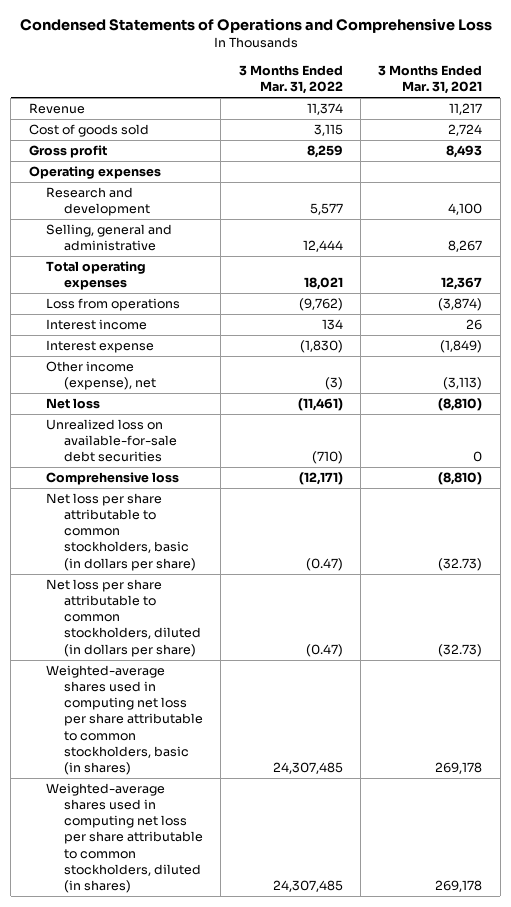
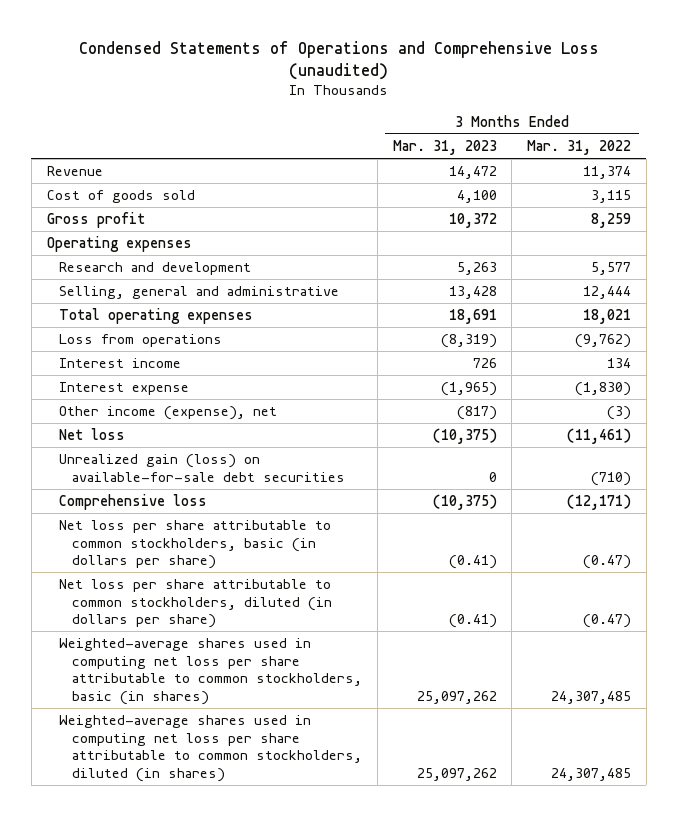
[19,18,492,34] Condensed Statements of Operations and Comprehensive Loss -> [78,40,599,80] Condensed Statements of Operations and Comprehensive Loss (unaudited)
[378,65,483,95] 3 Months Ended Mar. 31, 2021 -> none
none -> [392,139,497,155] Mar. 31, 2023
[46,419,177,463] Unrealized loss on available-for-sale debt securities -> [59,454,346,482] Unrealized gain (loss) on available-for-sale debt securities

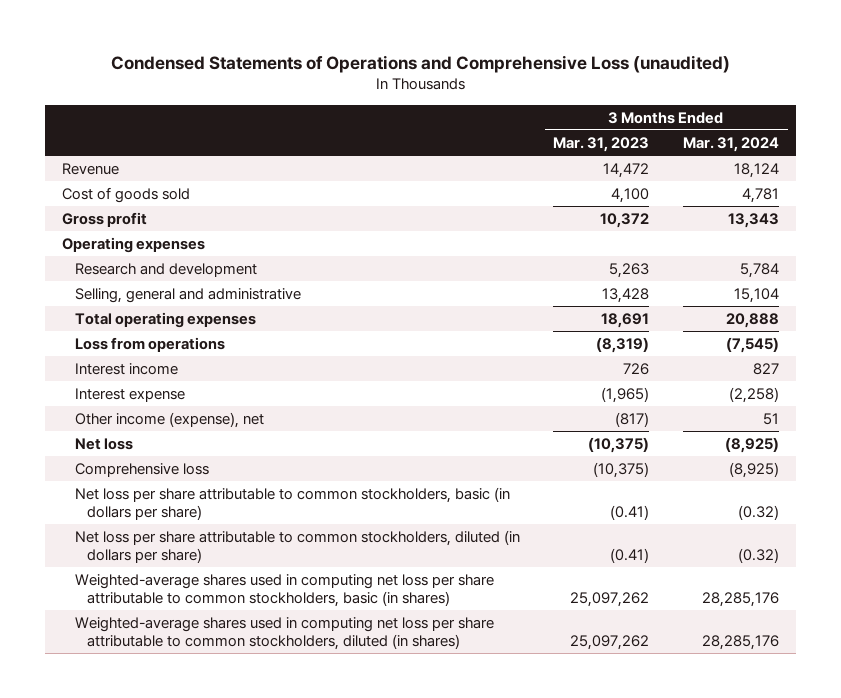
[527,139,632,155] Mar. 31, 2022 -> none
none -> [683,136,780,152] Mar. 31, 2024
[59,454,346,482] Unrealized gain (loss) on available-for-sale debt securities -> none

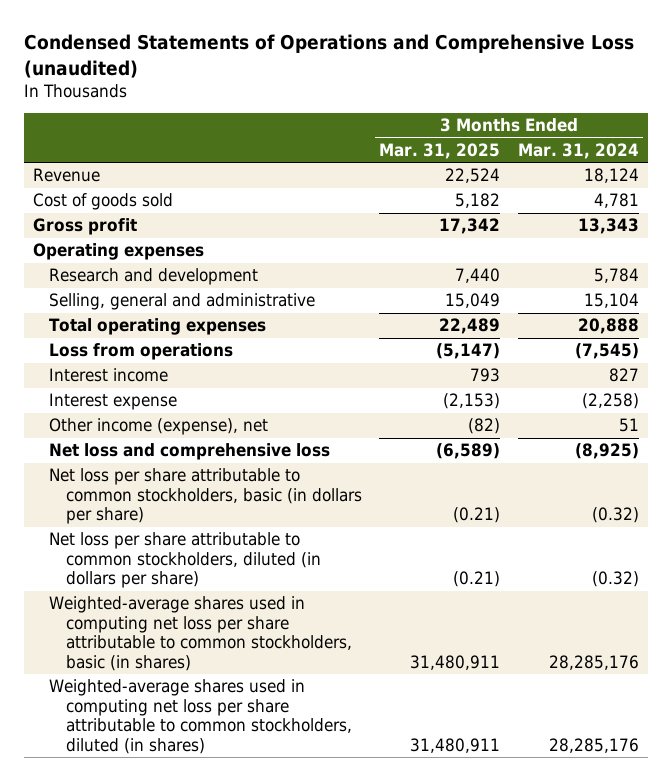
[553,136,650,152] Mar. 31, 2023 -> none
none -> [379,143,501,160] Mar. 31, 2025
[74,463,209,478] Comprehensive loss -> none
[74,438,133,451] Net loss -> [49,443,331,461] Net loss and comprehensive loss

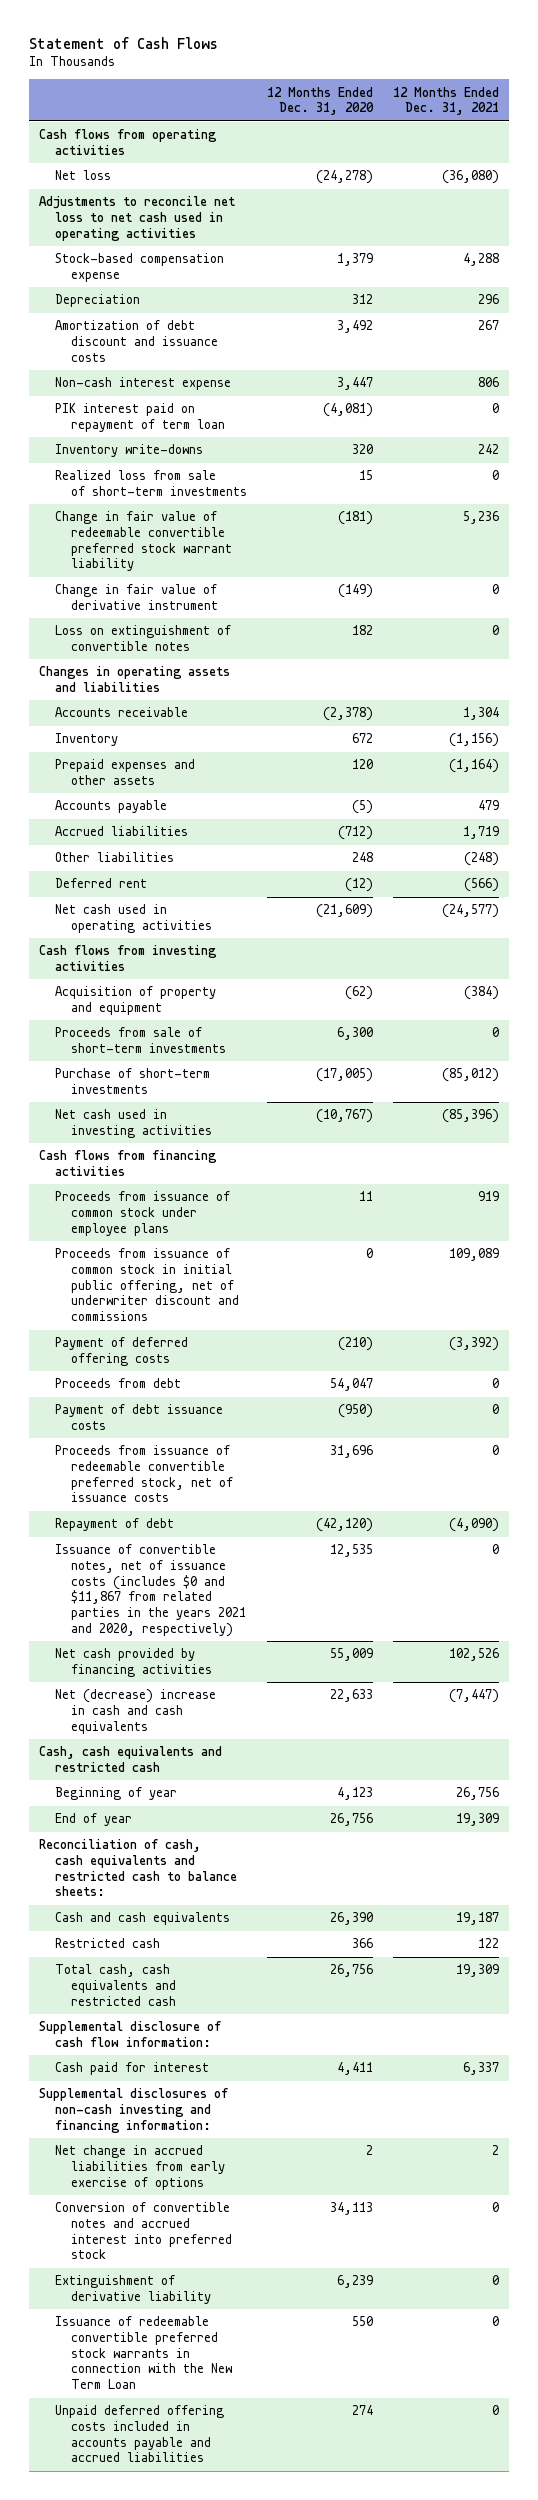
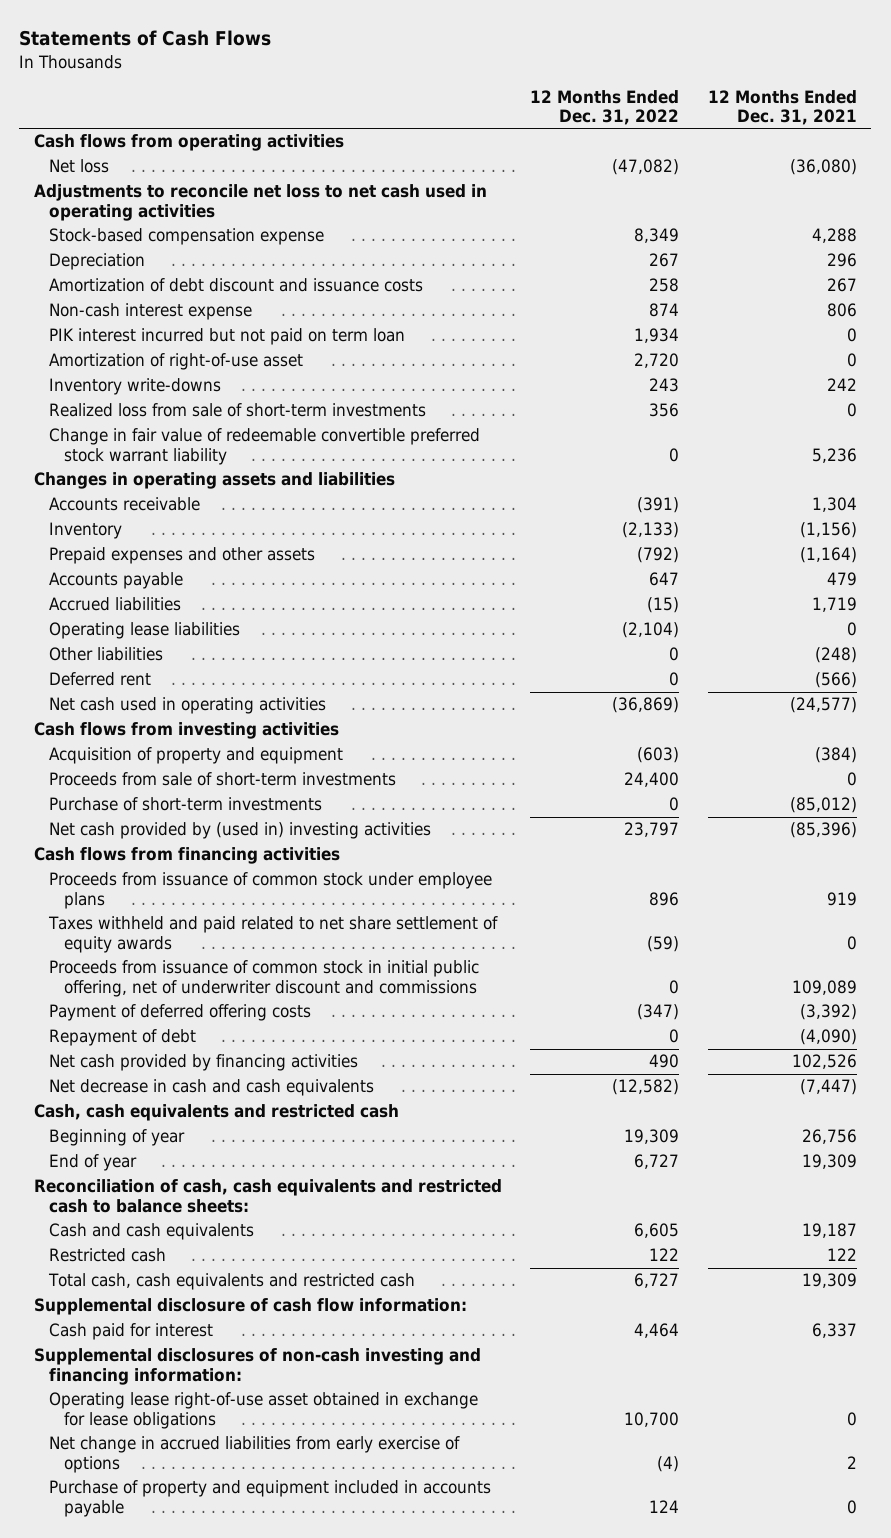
[28,36,218,49] Statement of Cash Flows -> [19,30,272,47] Statements of Cash Flows
[267,86,375,116] 12 Months Ended Dec. 31, 2020 -> none
none -> [530,89,680,125] 12 Months Ended Dec. 31, 2022
[54,403,226,432] PIK interest paid on repayment of term loan -> [48,328,405,346] PIK interest incurred but not paid on term loan
none -> [48,353,303,371] Amortization of right-of-use asset
[54,584,219,610] Change in fair value of derivative instrument -> none
[54,625,231,651] Loss on extinguishment of convertible notes -> none
none -> [48,622,240,640] Operating lease liabilities
[54,1109,213,1138] Net cash used in investing activities -> [48,822,431,840] Net cash provided by (used in) investing activities
none -> [47,916,498,953] Taxes withheld and paid related to net share settlement of equity awards
[54,1378,181,1389] Proceeds from debt -> none
[54,1404,223,1430] Payment of debt issuance costs -> none
[54,1445,234,1503] Proceeds from issuance of redeemable convertible preferred stock, net of issuance costs -> none
[54,1544,247,1637] Issuance of convertible notes, net of issuance costs (includes $0 and $11,867 from related parties in the years 2021 and 2020, respectively) -> none
[54,1689,216,1734] Net (decrease) increase in cash and cash equivalents -> [48,1079,374,1097] Net decrease in cash and cash equivalents
none -> [48,1392,478,1429] Operating lease right-of-use asset obtained in exchange for lease obligations
[54,2202,233,2260] Conversion of convertible notes and accrued interest into preferred stock -> none
[54,2275,212,2304] Extinguishment of derivative liability -> none
[54,2316,233,2390] Issuance of redeemable convertible preferred stock warrants in connection with the New Term Loan -> none
[54,2405,224,2463] Unpaid deferred offering costs included in accounts payable and accrued liabilities -> none
none -> [48,1480,491,1517] Purchase of property and equipment included in accounts payable

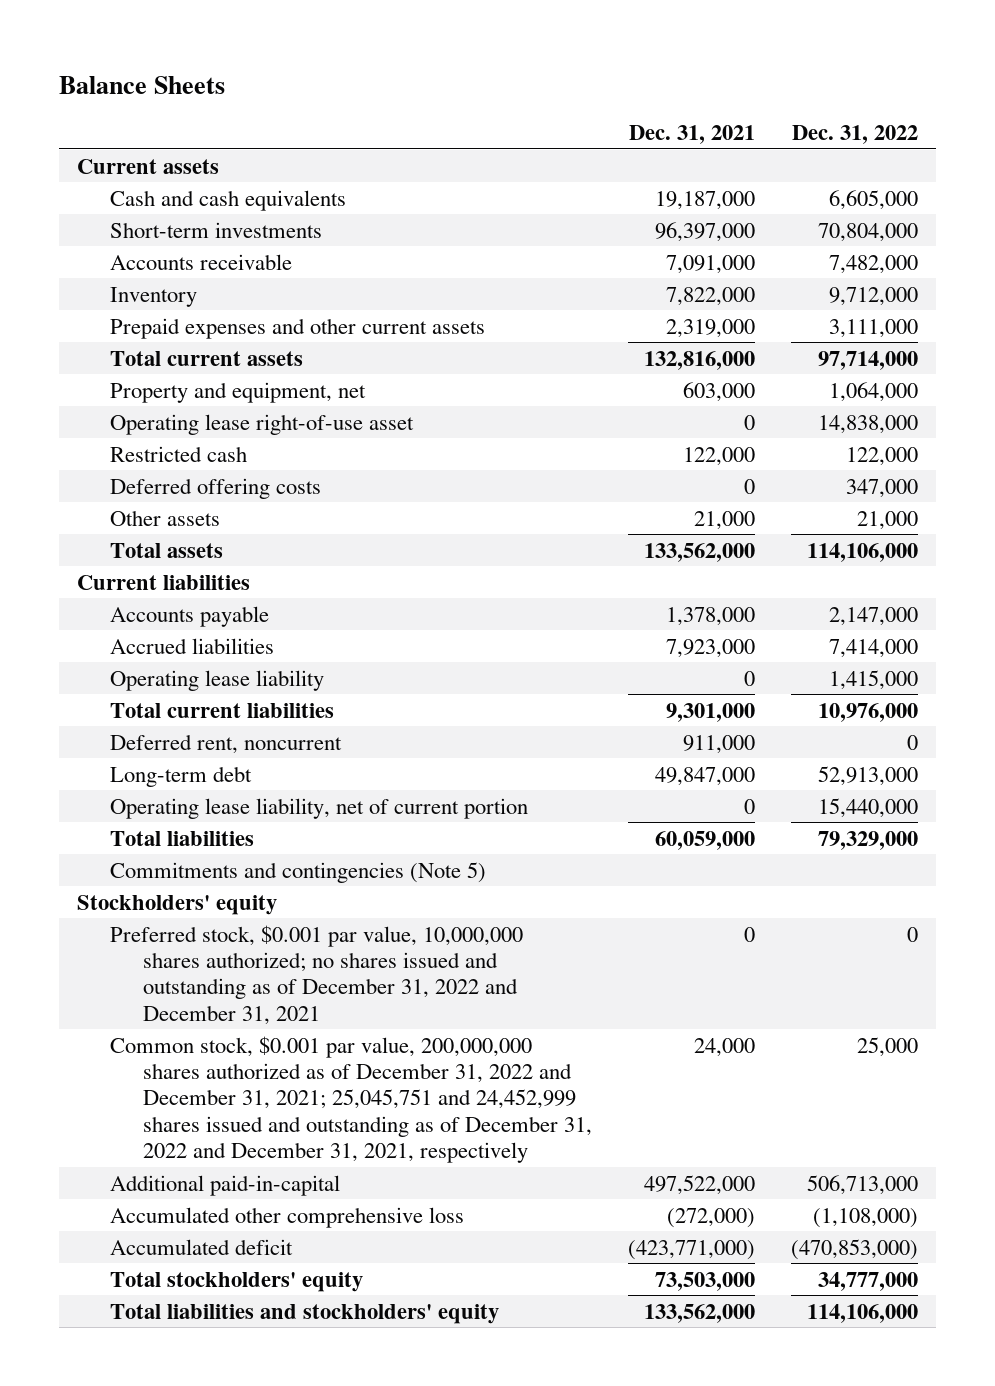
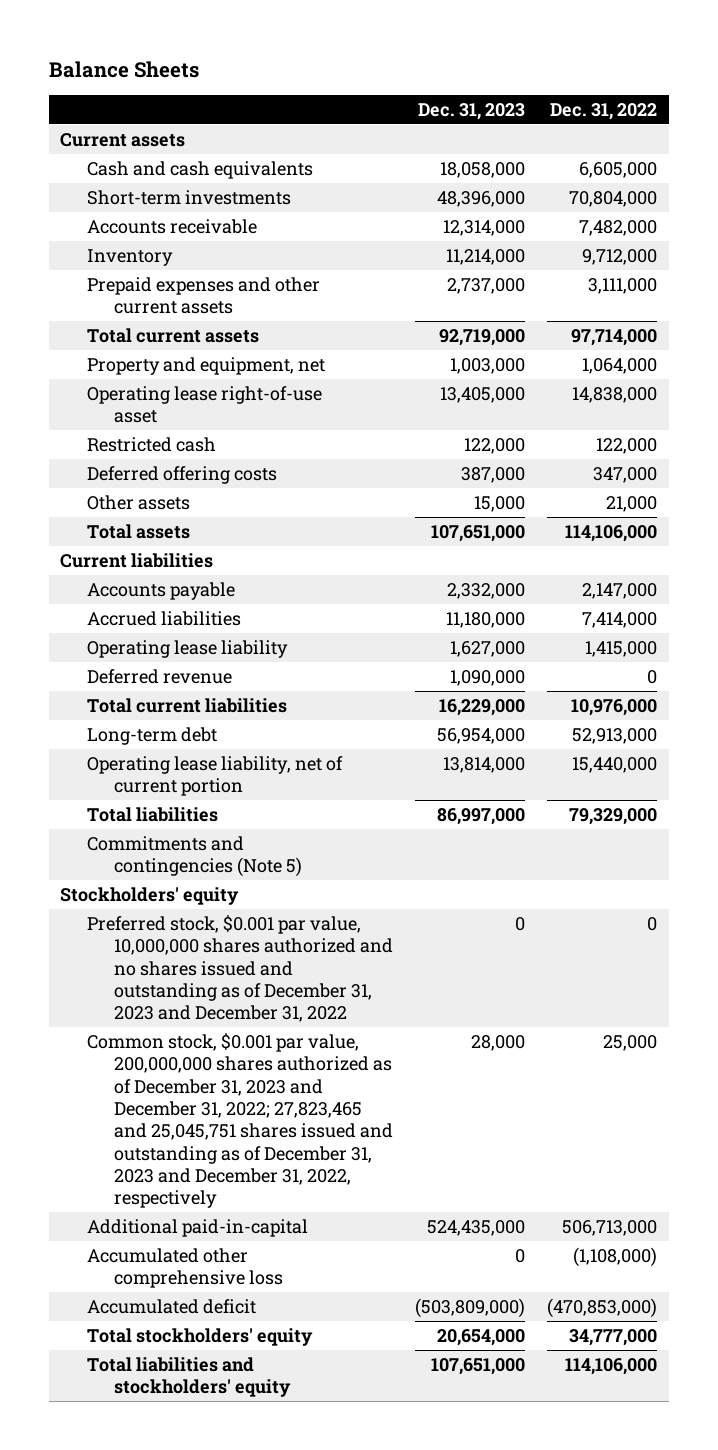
[628,124,755,144] Dec. 31, 2021 -> none
none -> [418,102,526,120] Dec. 31, 2023
none -> [87,668,233,684] Deferred revenue
[109,733,342,754] Deferred rent, noncurrent -> none
[109,924,523,1025] Preferred stock, $0.001 par value, 10,000,000 shares authorized; no shares issued and outstanding as of December 31, 2022 and December 31, 2021 -> [87,914,393,1023] Preferred stock, $0.001 par value, 10,000,000 shares authorized and no shares issued and outstanding as of December 31, 2023 and December 31, 2022
[109,1035,592,1163] Common stock, $0.001 par value, 200,000,000 shares authorized as of December 31, 2022 and December 31, 2021; 25,045,751 and 24,452,999 shares issued and outstanding as of December 31, 2022 and December 31, 2021, respectively -> [87,1032,393,1209] Common stock, $0.001 par value, 200,000,000 shares authorized as of December 31, 2023 and December 31, 2022; 27,823,465 and 25,045,751 shares issued and outstanding as of December 31, 2023 and December 31, 2022, respectively

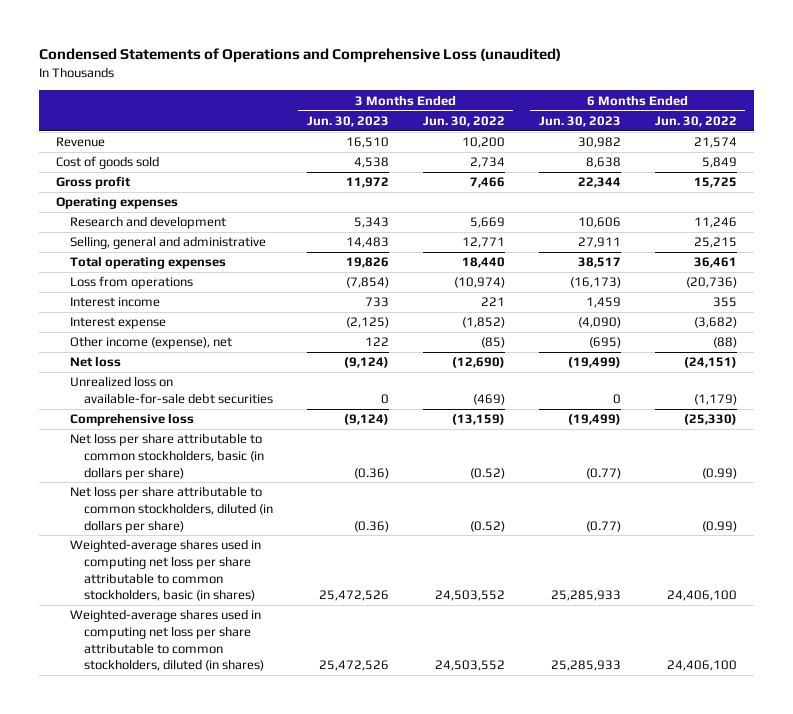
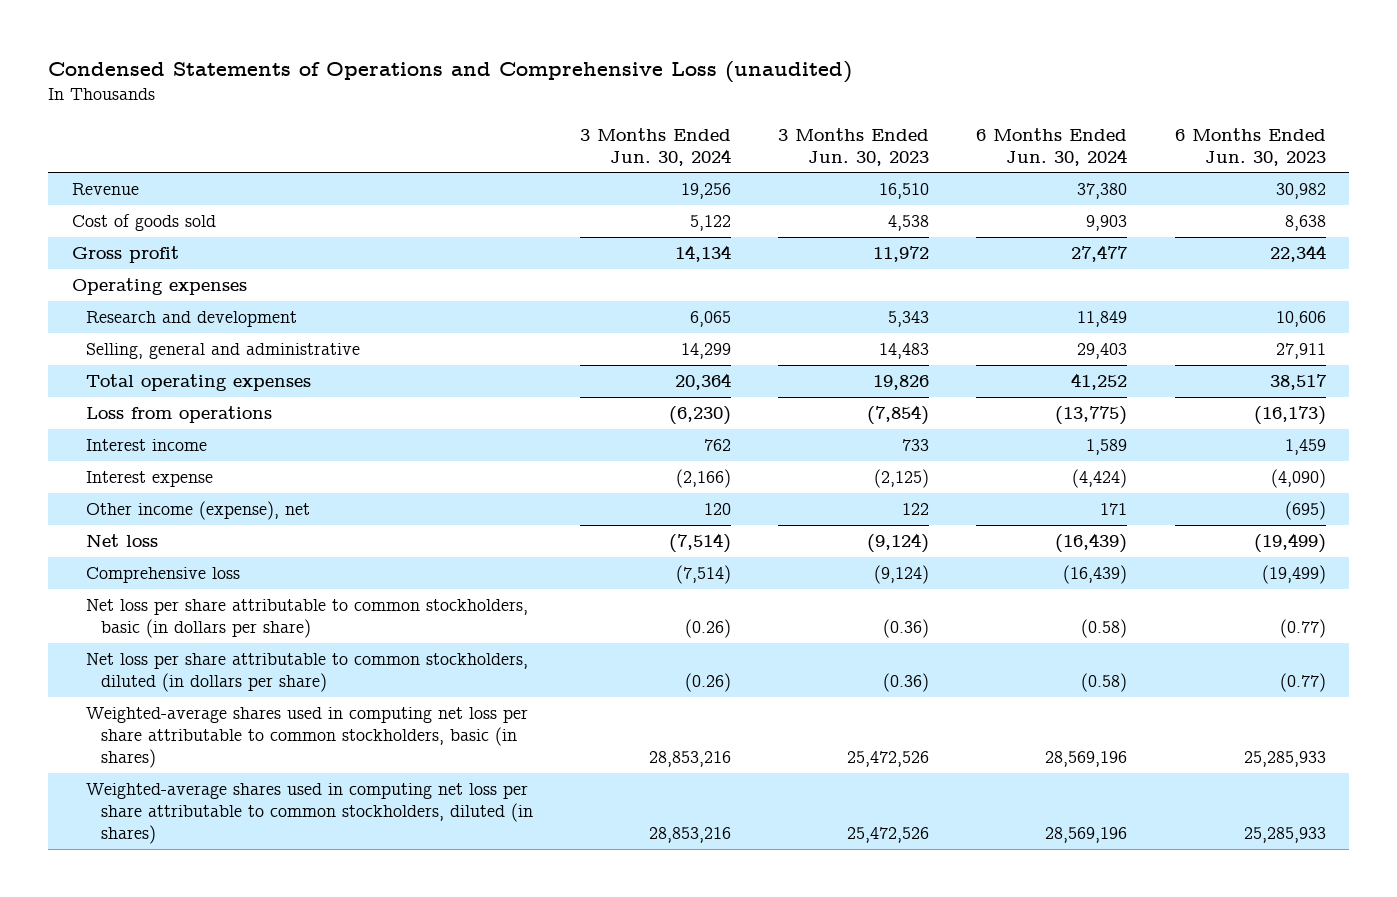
[422,115,505,127] Jun. 30, 2022 -> none
[654,115,737,127] Jun. 30, 2022 -> none
none -> [580,127,732,166] 3 Months Ended Jun. 30, 2024
none -> [976,127,1128,166] 6 Months Ended Jun. 30, 2024
[69,376,273,404] Unrealized loss on available-for-sale debt securities -> none

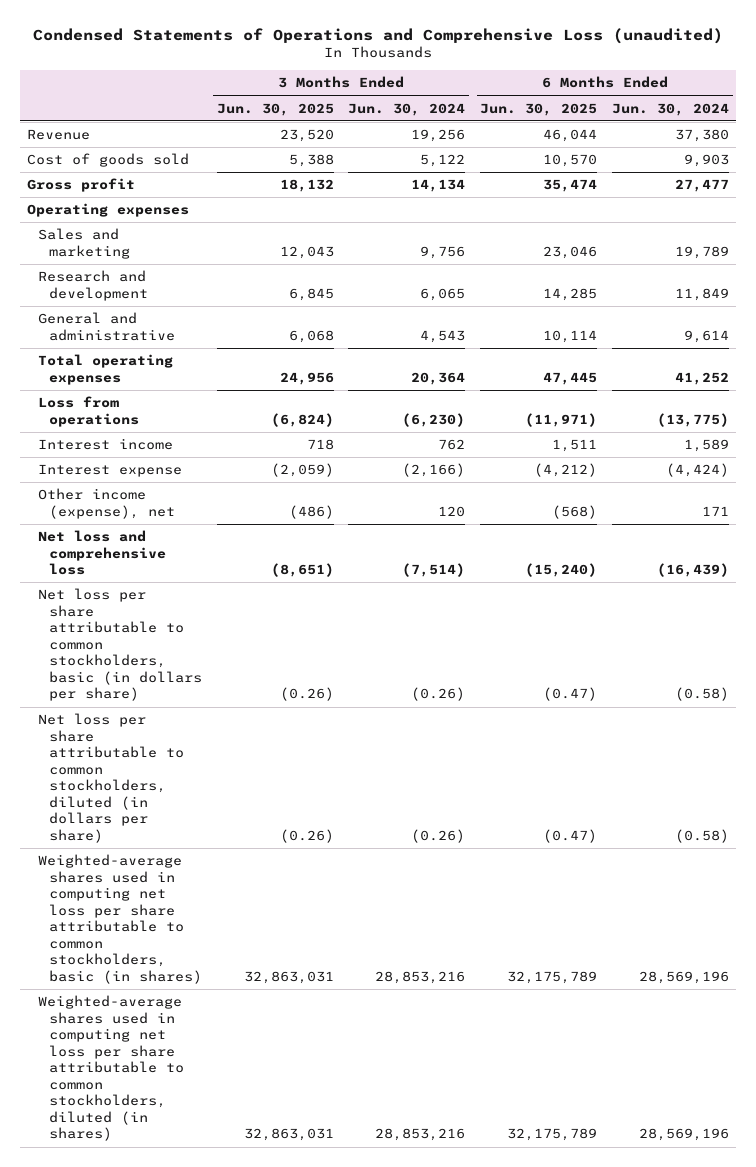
[778,127,930,166] 3 Months Ended Jun. 30, 2023 -> none
[1174,127,1326,166] 6 Months Ended Jun. 30, 2023 -> none
none -> [216,102,334,116] Jun. 30, 2025
none -> [480,102,598,116] Jun. 30, 2025
none -> [38,228,131,259] Sales and marketing
[86,343,361,360] Selling, general and administrative -> [38,312,176,341] General and administrative
[681,343,732,360] 14,299 -> [420,329,466,343] 4,543
[1077,343,1128,360] 29,403 -> [683,329,729,343] 9,614
[86,567,241,584] Comprehensive loss -> none
[86,534,159,548] Net loss -> [38,530,167,576] Net loss and comprehensive loss

